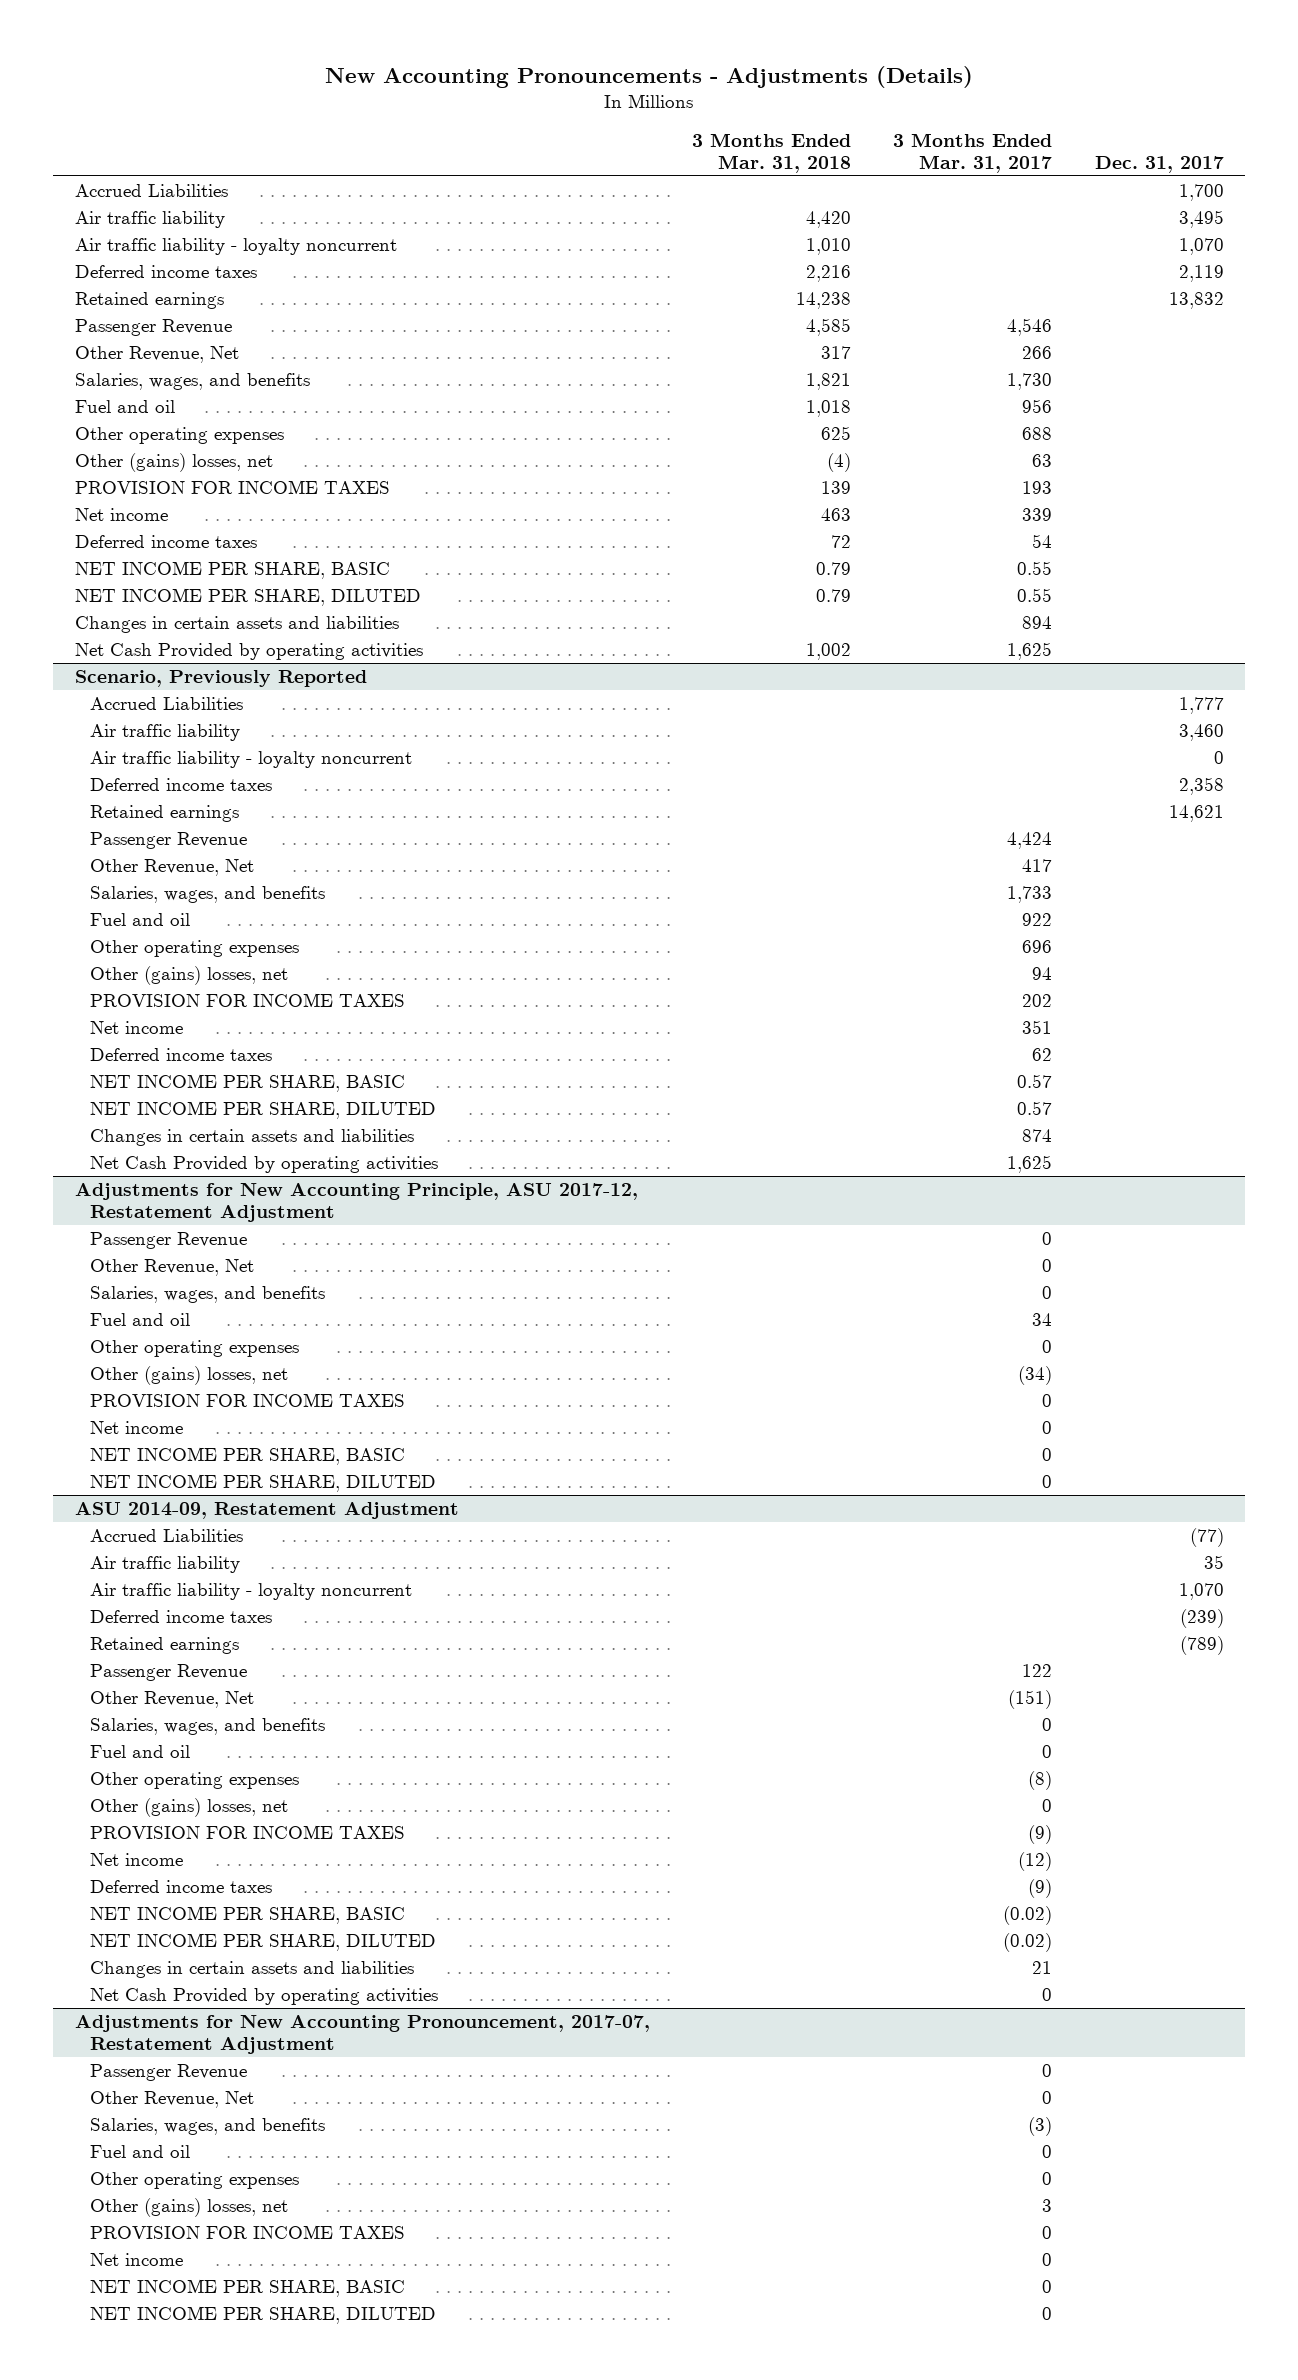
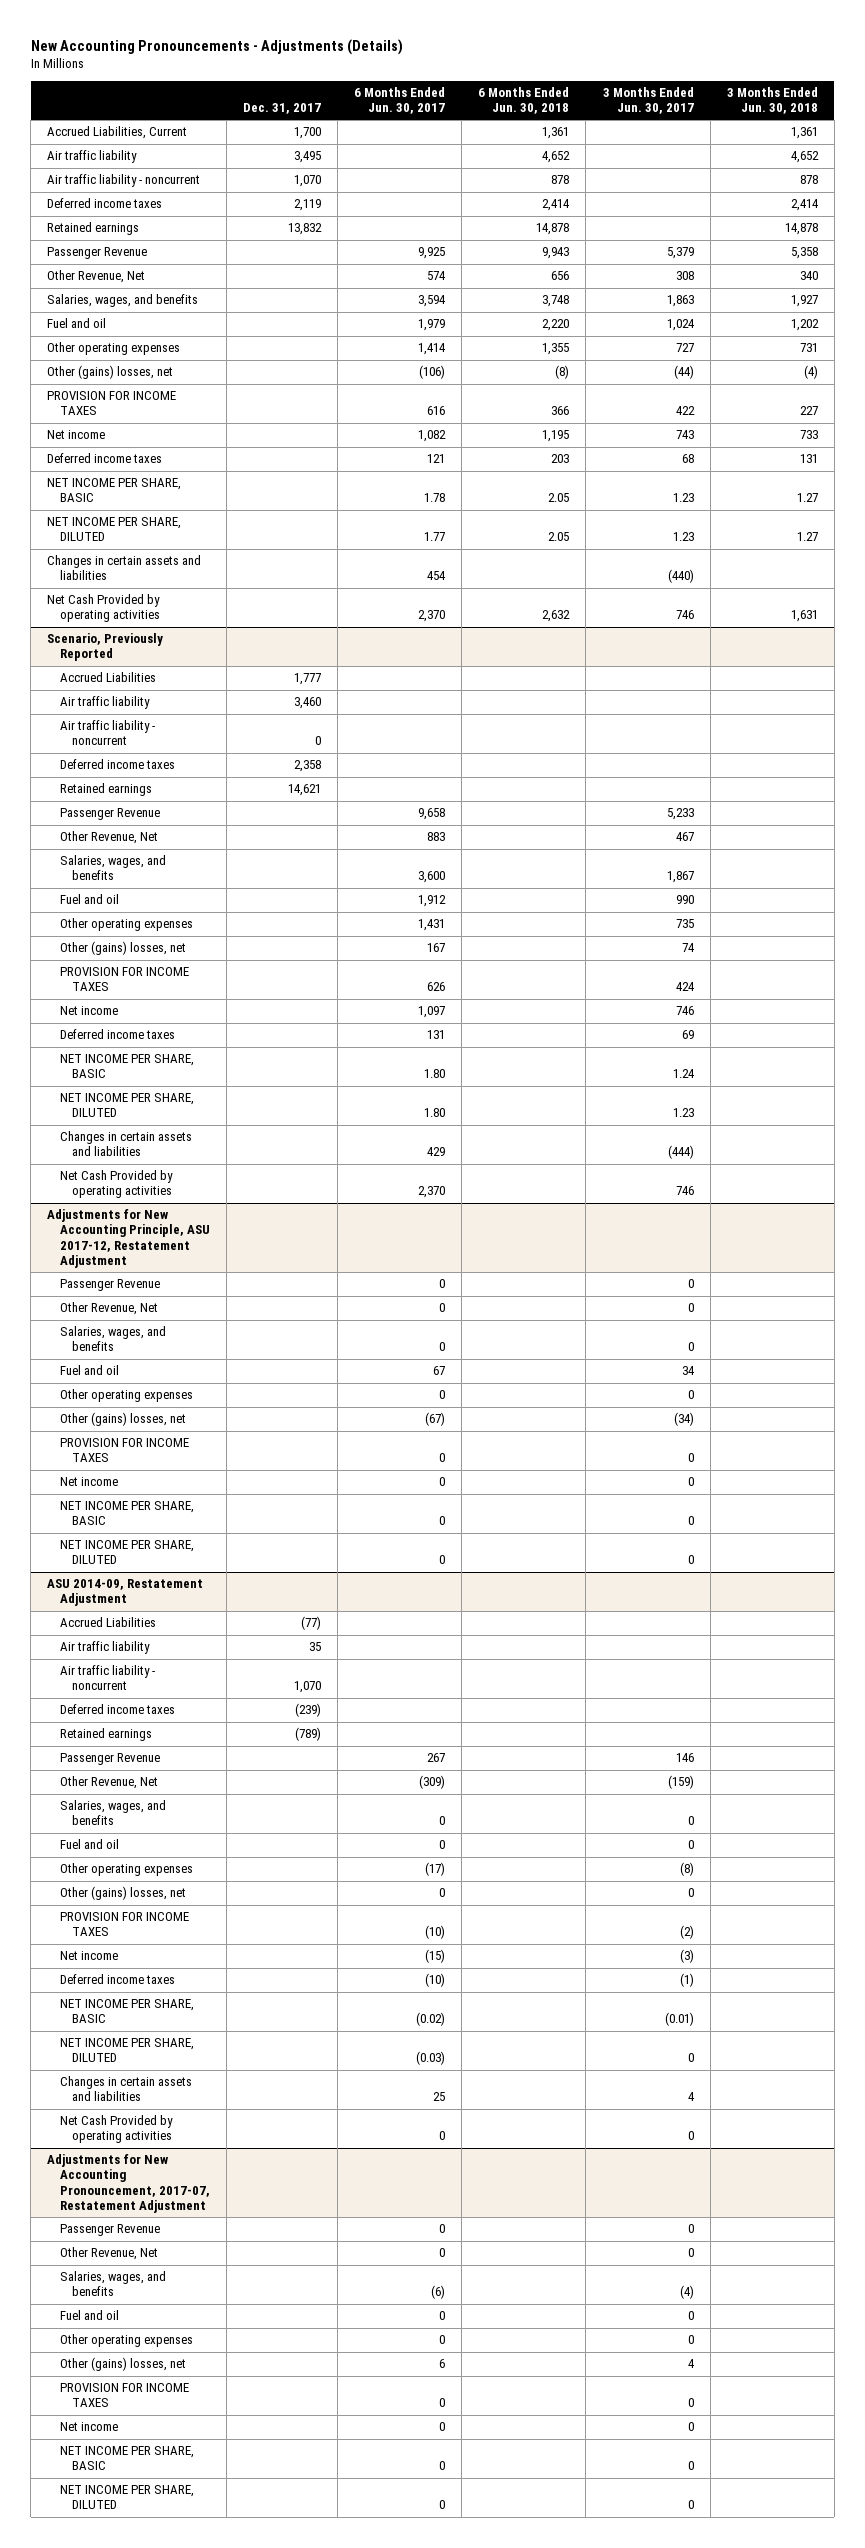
[691,133,851,173] 3 Months Ended Mar. 31, 2018 -> none
[893,133,1053,173] 3 Months Ended Mar. 31, 2017 -> none
none -> [354,86,446,115] 6 Months Ended Jun. 30, 2017
none -> [478,86,570,115] 6 Months Ended Jun. 30, 2018
none -> [602,86,694,115] 3 Months Ended Jun. 30, 2017
none -> [726,86,818,115] 3 Months Ended Jun. 30, 2018
[74,184,228,198] Accrued Liabilities -> [47,126,188,140] Accrued Liabilities, Current
[74,238,397,256] Air traffic liability - loyalty noncurrent -> [47,174,201,188] Air traffic liability - noncurrent
[90,751,413,769] Air traffic liability - loyalty noncurrent -> [59,720,155,746] Air traffic liability - noncurrent
[90,1583,413,1601] Air traffic liability - loyalty noncurrent -> [59,1665,155,1691] Air traffic liability - noncurrent

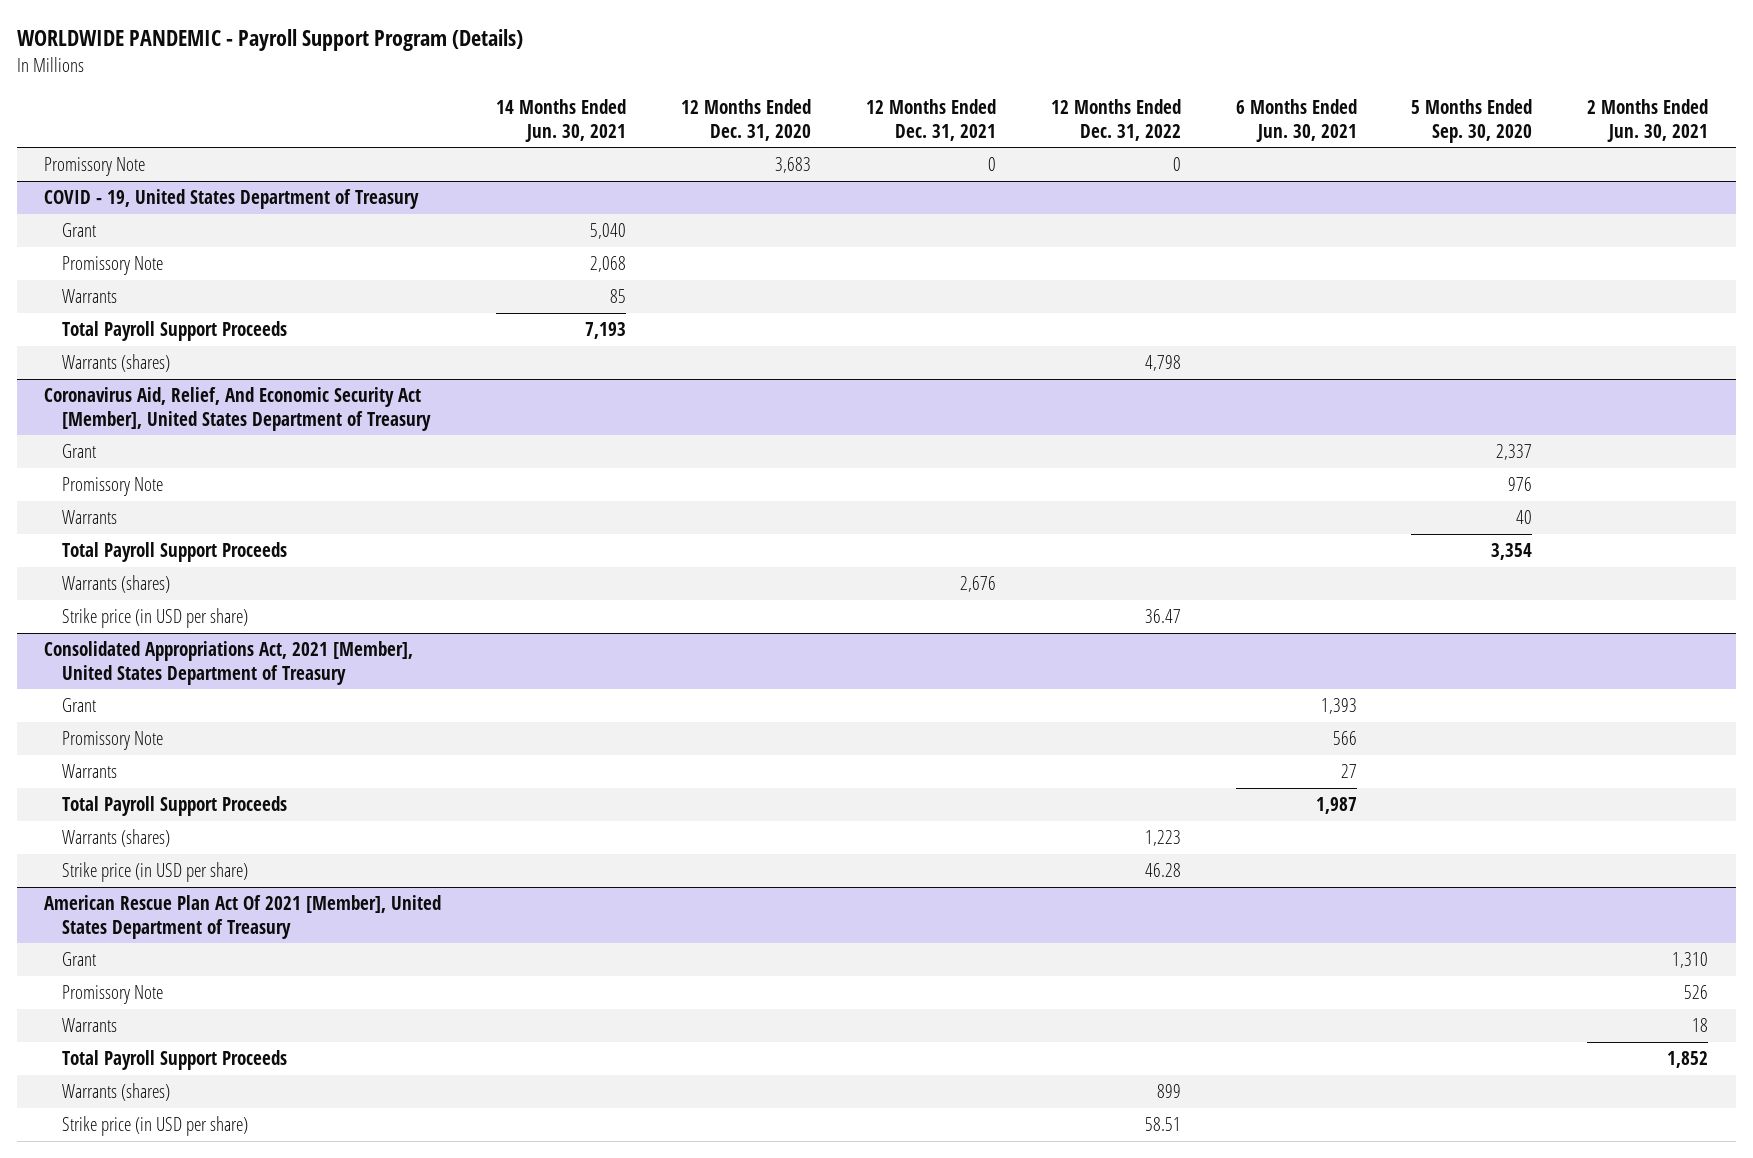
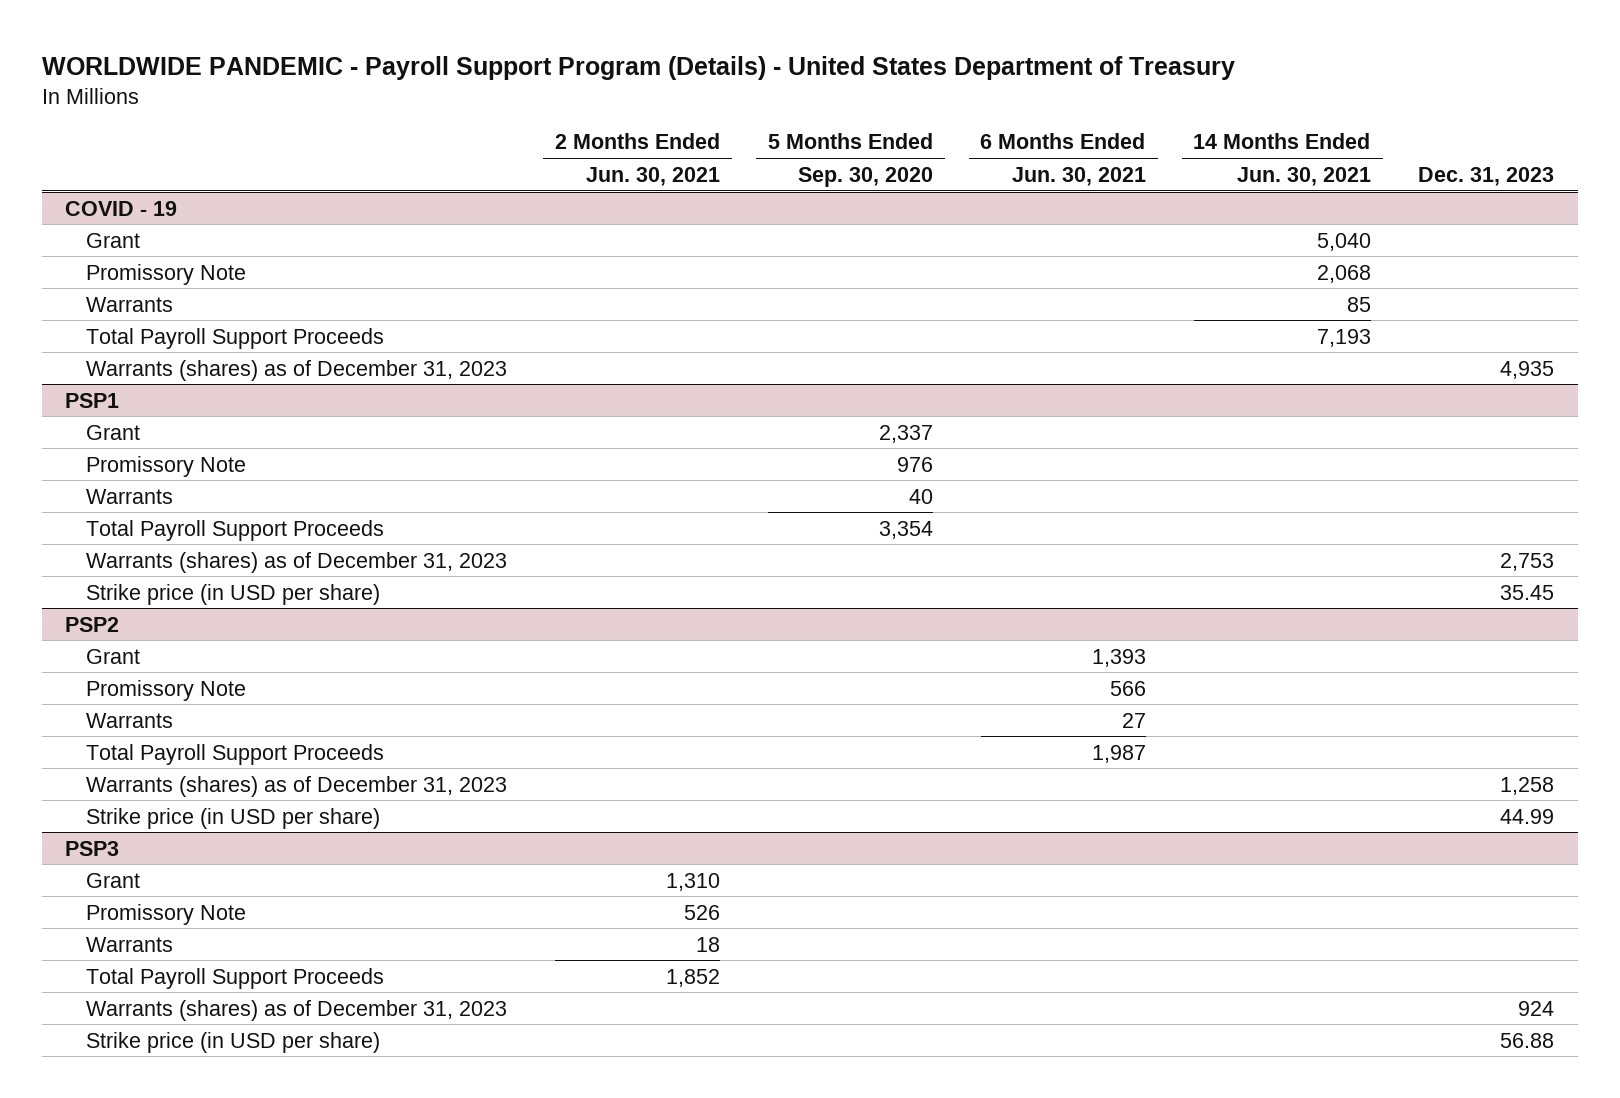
[16,29,523,52] WORLDWIDE PANDEMIC - Payroll Support Program (Details) -> [41,56,1235,81] WORLDWIDE PANDEMIC - Payroll Support Program (Details) - United States Department of Treasury
[681,99,812,141] 12 Months Ended Dec. 31, 2020 -> none
[865,99,996,141] 12 Months Ended Dec. 31, 2021 -> none
[1050,99,1181,141] 12 Months Ended Dec. 31, 2022 -> none
none -> [1418,166,1555,186] Dec. 31, 2023
[44,157,146,177] Promissory Note -> none
[44,189,420,210] COVID - 19, United States Department of Treasury -> [65,200,178,216] COVID - 19
[61,354,170,373] Warrants (shares) -> [86,359,508,381] Warrants (shares) as of December 31, 2023
[44,387,431,431] Coronavirus Aid, Relief, And Economic Security Act [Member], United States Department of Treasury -> [65,392,120,408] PSP1
[61,575,170,594] Warrants (shares) -> [86,551,508,573] Warrants (shares) as of December 31, 2023
[44,641,414,685] Consolidated Appropriations Act, 2021 [Member], United States Department of Treasury -> [65,616,120,632] PSP2
[61,829,170,848] Warrants (shares) -> [86,775,508,797] Warrants (shares) as of December 31, 2023
[44,895,442,939] American Rescue Plan Act Of 2021 [Member], United States Department of Treasury -> [65,840,120,856] PSP3
[61,1083,170,1102] Warrants (shares) -> [86,999,508,1021] Warrants (shares) as of December 31, 2023

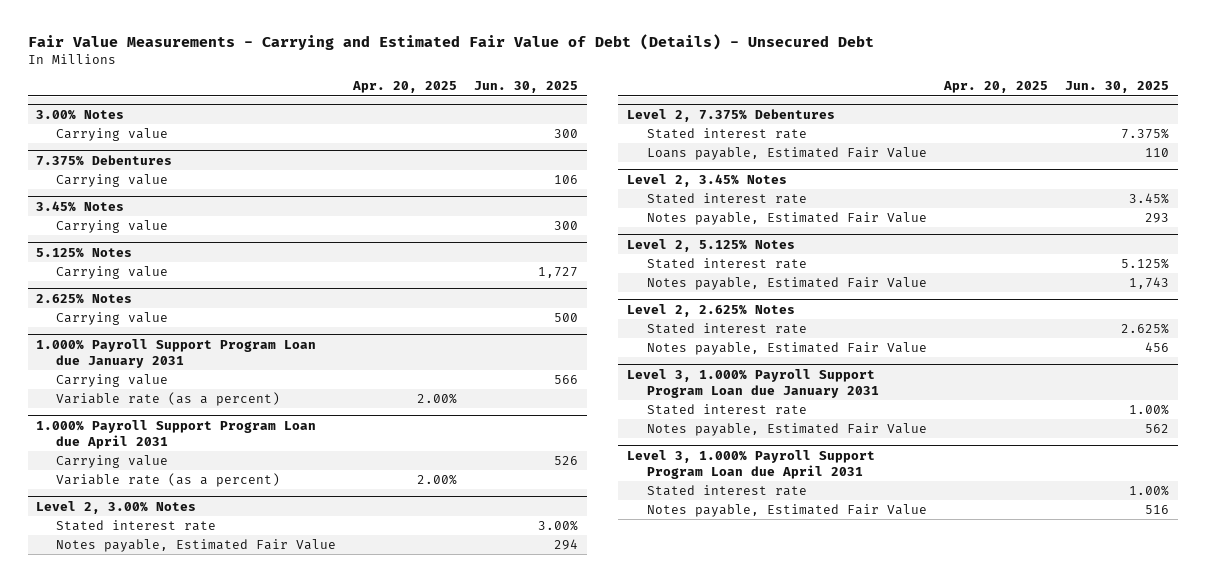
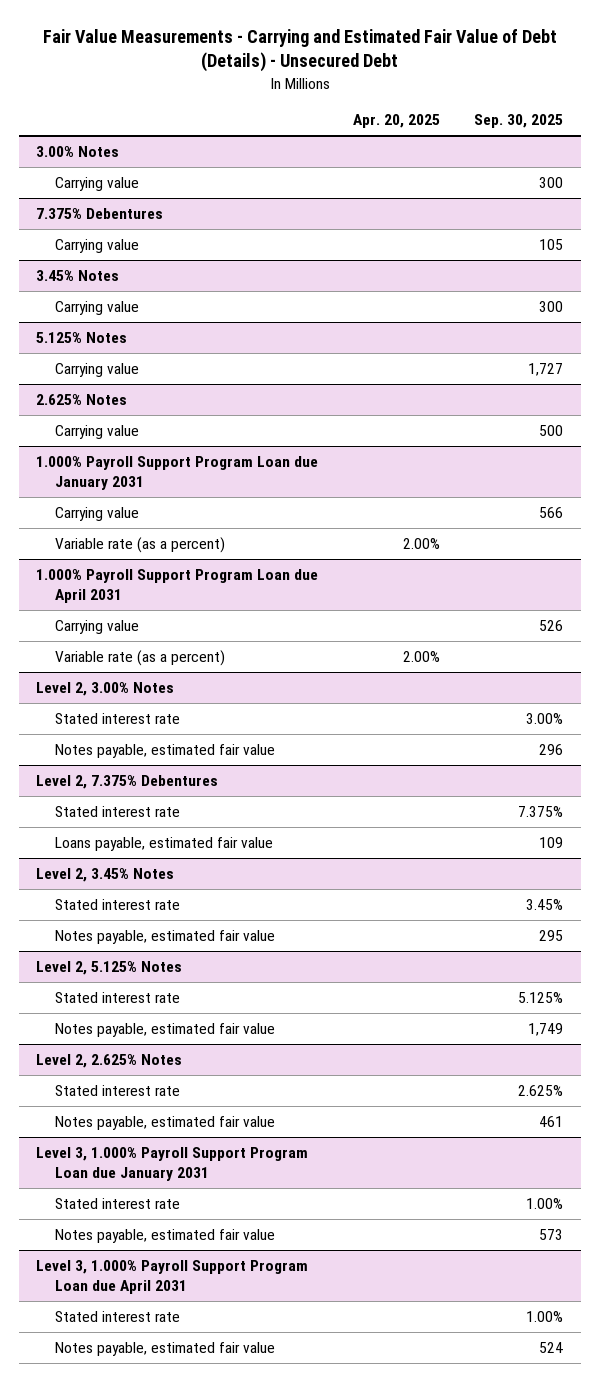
[474,81,579,94] Jun. 30, 2025 -> none
none -> [474,114,564,129] Sep. 30, 2025
[55,539,336,553] Notes payable, Estimated Fair Value -> [54,743,275,758] Notes payable, estimated fair value
[646,147,927,161] Loans payable, Estimated Fair Value -> [54,836,273,851] Loans payable, estimated fair value
[646,212,927,226] Notes payable, Estimated Fair Value -> [54,929,275,944] Notes payable, estimated fair value
[646,277,927,291] Notes payable, Estimated Fair Value -> [54,1022,275,1037] Notes payable, estimated fair value
[646,342,927,356] Notes payable, Estimated Fair Value -> [54,1115,275,1130] Notes payable, estimated fair value
[646,423,927,437] Notes payable, Estimated Fair Value -> [54,1228,275,1243] Notes payable, estimated fair value
[646,504,927,518] Notes payable, Estimated Fair Value -> [54,1341,275,1356] Notes payable, estimated fair value

